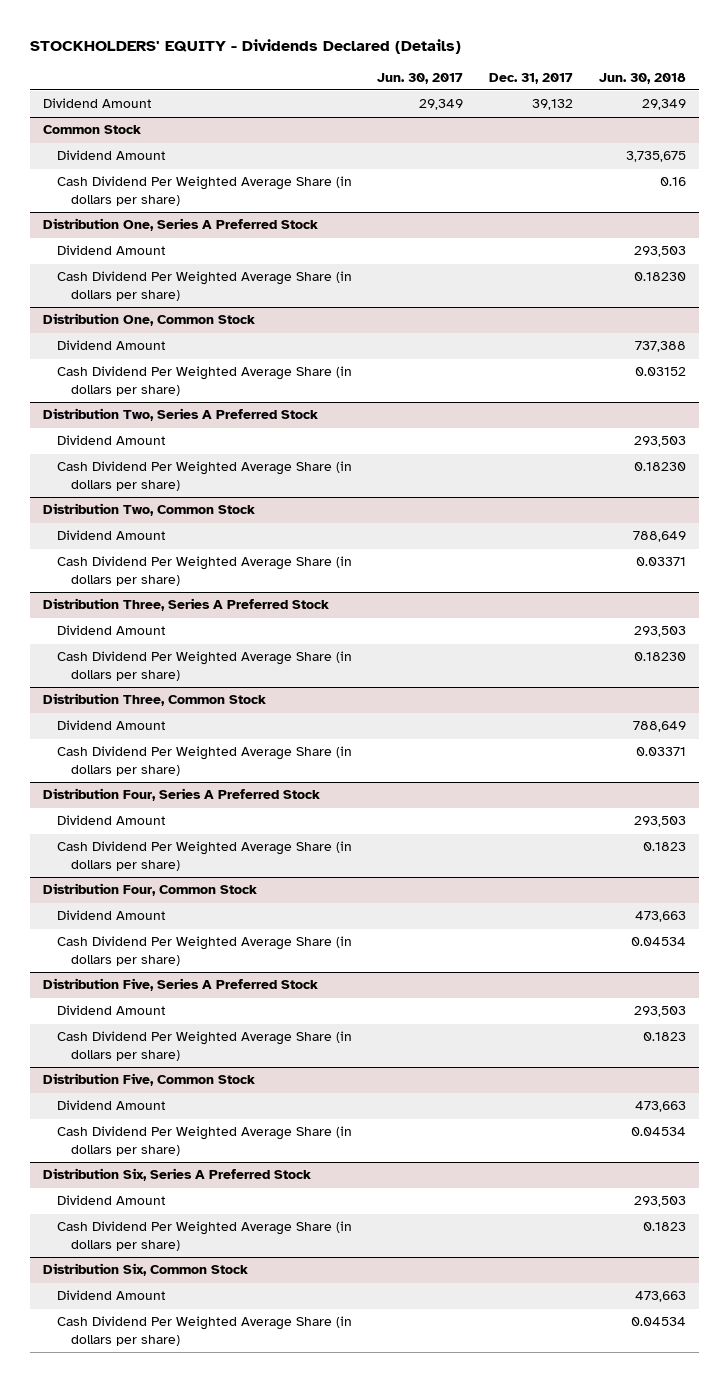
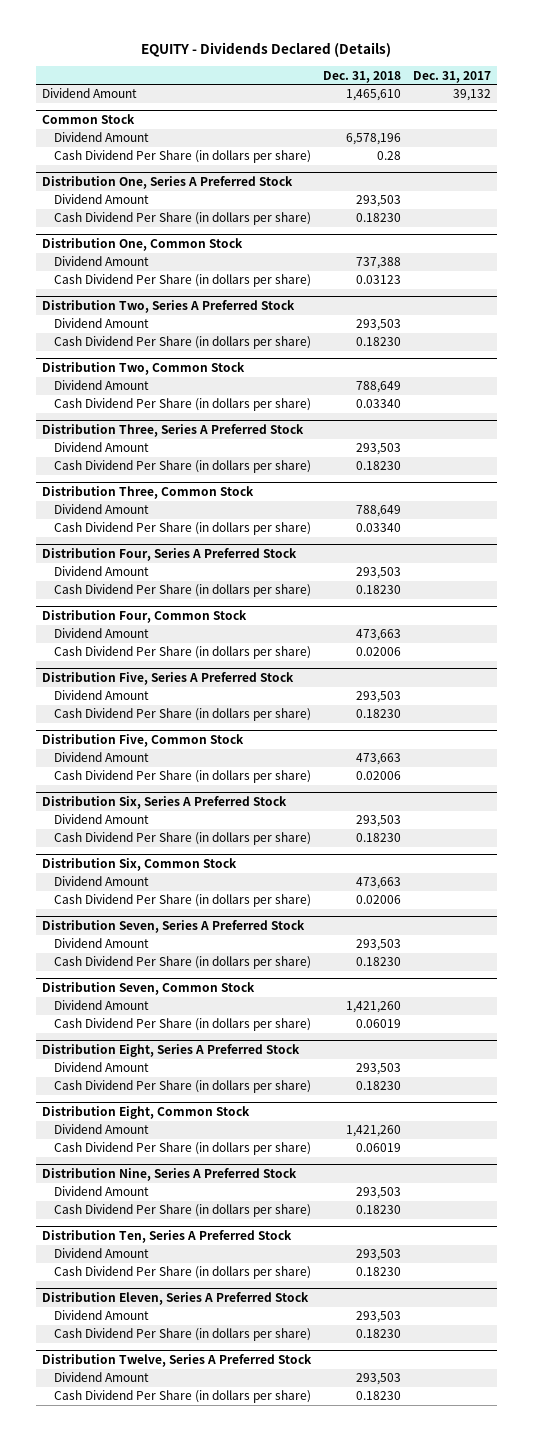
[29,38,461,54] STOCKHOLDERS' EQUITY - Dividends Declared (Details) -> [141,42,392,58] EQUITY - Dividends Declared (Details)
[377,72,464,84] Jun. 30, 2017 -> none
[598,72,686,84] Jun. 30, 2018 -> none
none -> [322,70,401,83] Dec. 31, 2018
[56,176,352,207] Cash Dividend Per Weighted Average Share (in dollars per share) -> [54,150,312,164] Cash Dividend Per Share (in dollars per share)
[56,271,352,302] Cash Dividend Per Weighted Average Share (in dollars per share) -> [54,212,312,226] Cash Dividend Per Share (in dollars per share)
[56,366,352,397] Cash Dividend Per Weighted Average Share (in dollars per share) -> [54,274,312,288] Cash Dividend Per Share (in dollars per share)
[56,461,352,492] Cash Dividend Per Weighted Average Share (in dollars per share) -> [54,336,312,350] Cash Dividend Per Share (in dollars per share)
[56,556,352,587] Cash Dividend Per Weighted Average Share (in dollars per share) -> [54,398,312,412] Cash Dividend Per Share (in dollars per share)
[56,651,352,682] Cash Dividend Per Weighted Average Share (in dollars per share) -> [54,460,312,474] Cash Dividend Per Share (in dollars per share)
[56,746,352,777] Cash Dividend Per Weighted Average Share (in dollars per share) -> [54,522,312,536] Cash Dividend Per Share (in dollars per share)
[56,841,352,872] Cash Dividend Per Weighted Average Share (in dollars per share) -> [54,584,312,598] Cash Dividend Per Share (in dollars per share)
[56,936,352,967] Cash Dividend Per Weighted Average Share (in dollars per share) -> [54,646,312,660] Cash Dividend Per Share (in dollars per share)
[56,1031,352,1062] Cash Dividend Per Weighted Average Share (in dollars per share) -> [54,708,312,722] Cash Dividend Per Share (in dollars per share)
[56,1126,352,1157] Cash Dividend Per Weighted Average Share (in dollars per share) -> [54,770,312,784] Cash Dividend Per Share (in dollars per share)
[56,1221,352,1252] Cash Dividend Per Weighted Average Share (in dollars per share) -> [54,832,312,846] Cash Dividend Per Share (in dollars per share)
[56,1316,352,1347] Cash Dividend Per Weighted Average Share (in dollars per share) -> [54,894,312,908] Cash Dividend Per Share (in dollars per share)
none -> [41,919,305,933] Distribution Seven, Series A Preferred Stock
none -> [54,938,150,949] Dividend Amount
none -> [54,956,312,970] Cash Dividend Per Share (in dollars per share)
none -> [41,981,255,995] Distribution Seven, Common Stock
none -> [54,1000,150,1011] Dividend Amount
none -> [54,1018,312,1032] Cash Dividend Per Share (in dollars per share)
none -> [41,1043,300,1057] Distribution Eight, Series A Preferred Stock
none -> [54,1062,150,1073] Dividend Amount
none -> [54,1080,312,1094] Cash Dividend Per Share (in dollars per share)
none -> [41,1105,250,1119] Distribution Eight, Common Stock
none -> [54,1124,150,1135] Dividend Amount
none -> [54,1142,312,1156] Cash Dividend Per Share (in dollars per share)
none -> [41,1167,297,1181] Distribution Nine, Series A Preferred Stock
none -> [54,1186,150,1197] Dividend Amount
none -> [54,1204,312,1218] Cash Dividend Per Share (in dollars per share)
none -> [41,1229,292,1243] Distribution Ten, Series A Preferred Stock
none -> [54,1248,150,1259] Dividend Amount
none -> [54,1266,312,1280] Cash Dividend Per Share (in dollars per share)
none -> [41,1291,309,1305] Distribution Eleven, Series A Preferred Stock
none -> [54,1310,150,1321] Dividend Amount
none -> [54,1328,312,1342] Cash Dividend Per Share (in dollars per share)
none -> [41,1353,312,1367] Distribution Twelve, Series A Preferred Stock
none -> [54,1372,150,1383] Dividend Amount
none -> [54,1390,312,1404] Cash Dividend Per Share (in dollars per share)

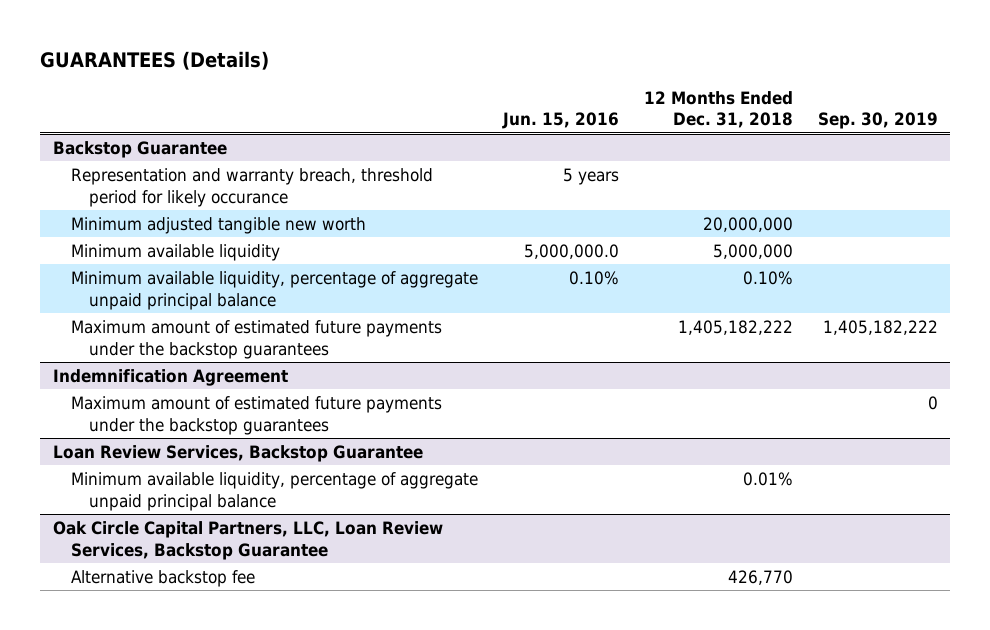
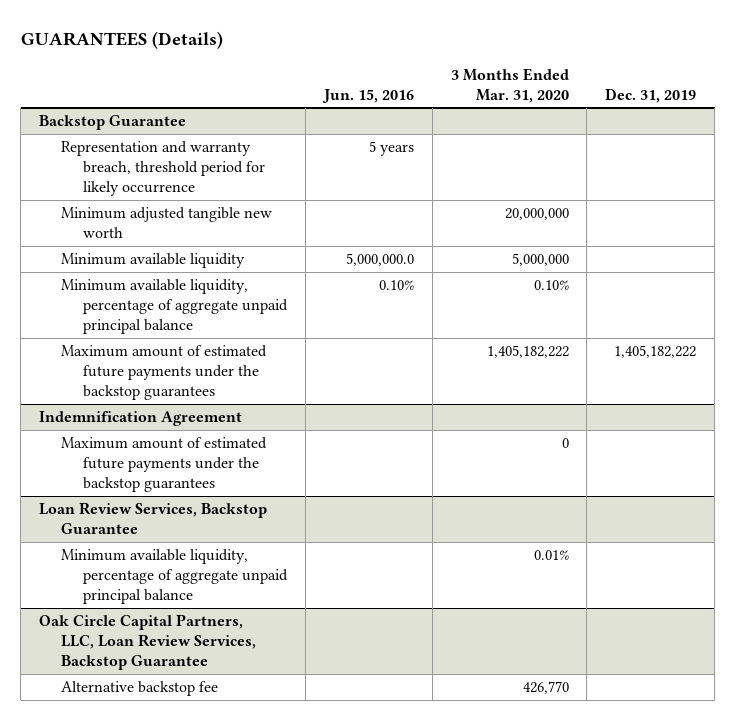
[643,90,793,129] 12 Months Ended Dec. 31, 2018 -> none
[817,112,938,130] Sep. 30, 2019 -> none
none -> [450,67,569,103] 3 Months Ended Mar. 31, 2020
none -> [605,87,697,103] Dec. 31, 2019
[70,167,433,207] Representation and warranty breach, threshold period for likely occurance -> [61,141,266,197] Representation and warranty breach, threshold period for likely occurrence

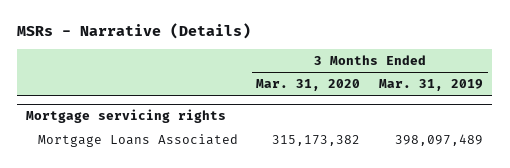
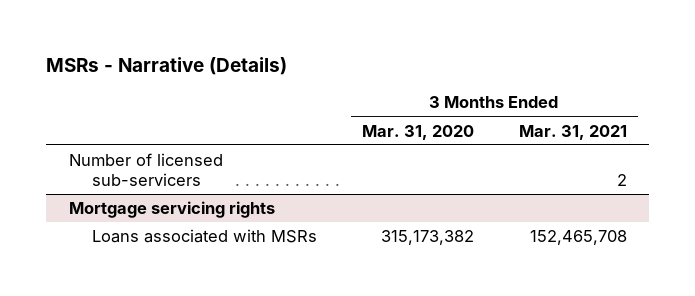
[379,79,484,92] Mar. 31, 2019 -> none
none -> [518,124,627,140] Mar. 31, 2021
none -> [68,153,223,187] Number of licensed sub-servicers
[37,134,238,148] Mortgage Loans Associated -> [92,229,318,244] Loans associated with MSRs

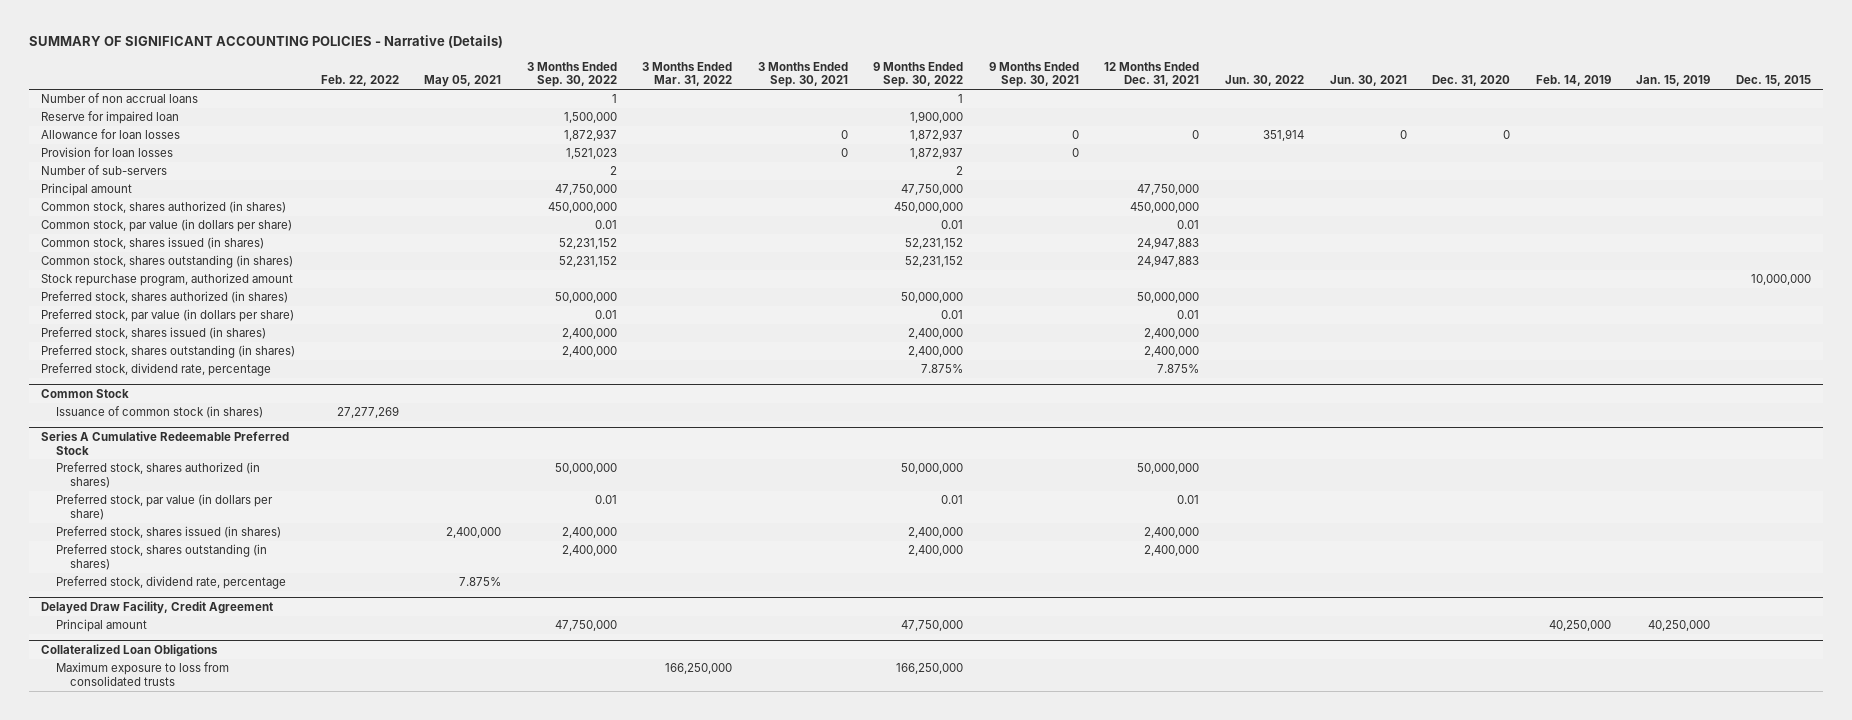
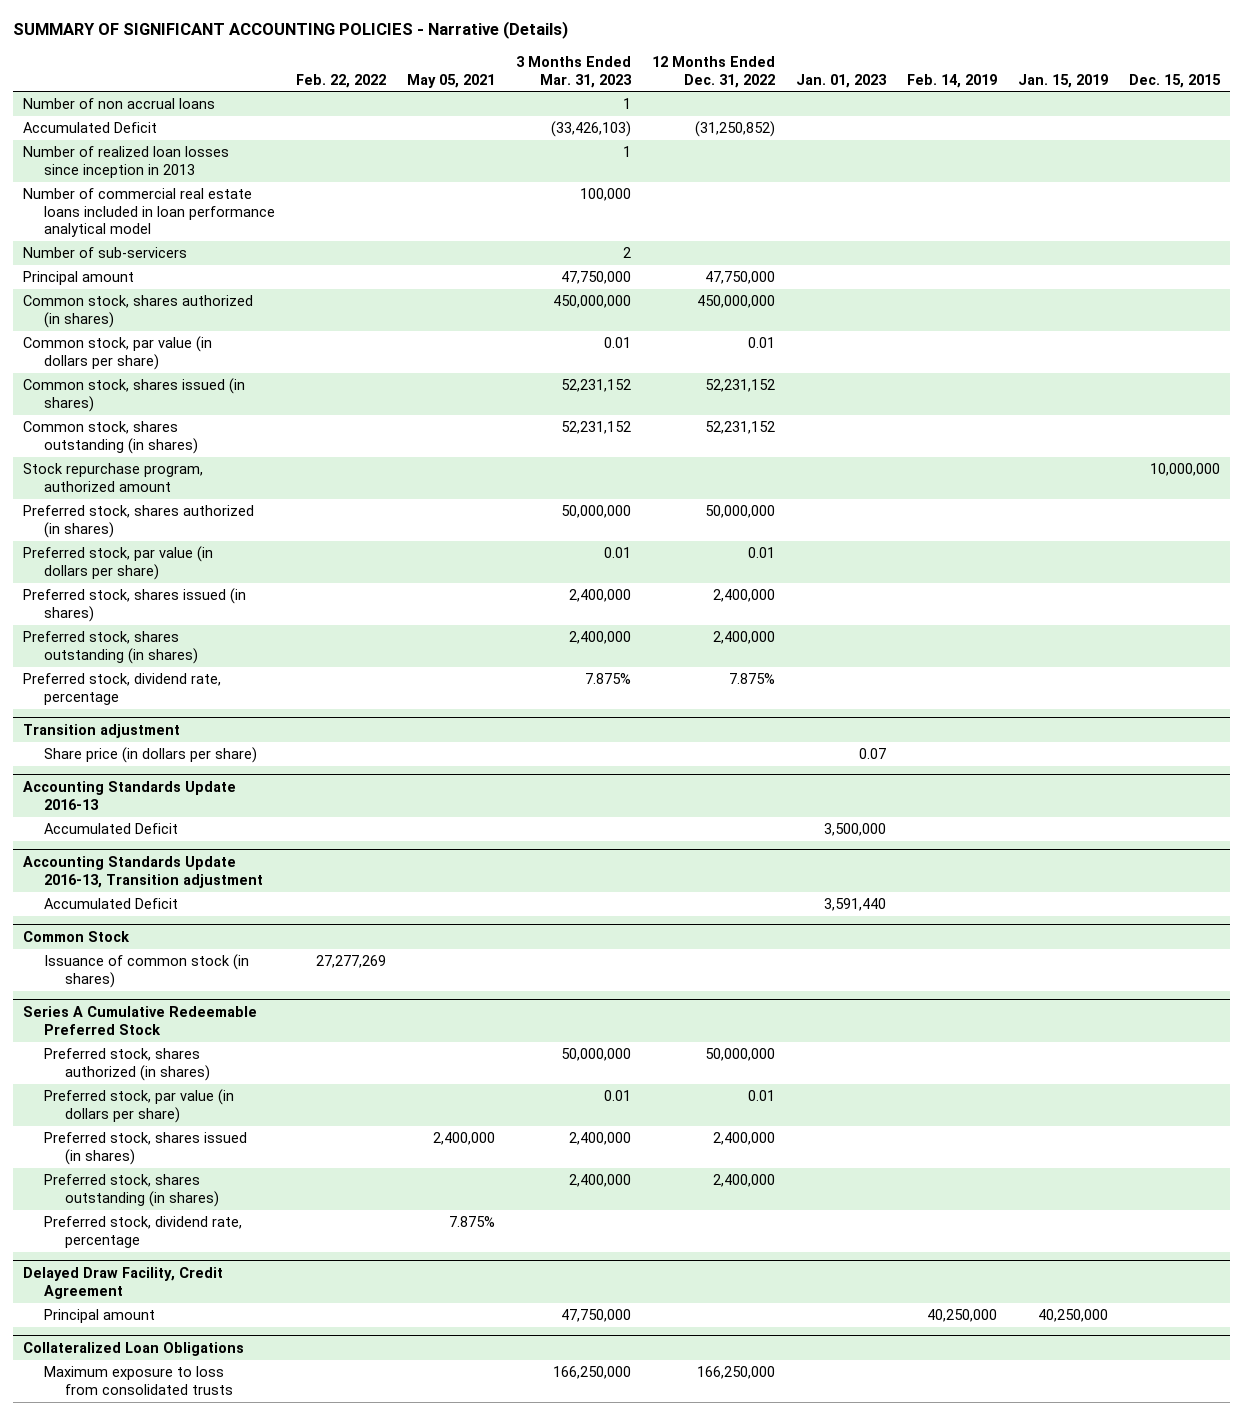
[526,61,617,88] 3 Months Ended Sep. 30, 2022 -> none
[642,61,733,87] 3 Months Ended Mar. 31, 2022 -> none
[757,61,848,88] 3 Months Ended Sep. 30, 2021 -> none
[873,61,964,88] 9 Months Ended Sep. 30, 2022 -> none
[988,61,1079,88] 9 Months Ended Sep. 30, 2021 -> none
[1104,61,1200,87] 12 Months Ended Dec. 31, 2021 -> none
[1224,75,1304,87] Jun. 30, 2022 -> none
[1329,75,1407,87] Jun. 30, 2021 -> none
[1432,75,1511,87] Dec. 31, 2020 -> none
none -> [515,55,632,88] 3 Months Ended Mar. 31, 2023
none -> [651,55,775,88] 12 Months Ended Dec. 31, 2022
none -> [795,73,887,88] Jan. 01, 2023
[41,111,180,125] Reserve for impaired loan -> none
[41,129,181,140] Allowance for loan losses -> none
[41,147,174,158] Provision for loan losses -> none
none -> [23,122,158,134] Accumulated Deficit
none -> [23,146,230,178] Number of realized loan losses since inception in 2013
none -> [23,188,276,238] Number of commercial real estate loans included in loan performance analytical model
[41,165,168,176] Number of sub-servers -> [23,247,188,259] Number of sub-servicers
none -> [23,724,181,739] Transition adjustment
none -> [44,747,258,764] Share price (in dollars per share)
none -> [23,781,237,810] Accounting Standards Update 2016-13
none -> [44,823,179,835] Accumulated Deficit
none -> [23,856,264,888] Accounting Standards Update 2016-13, Transition adjustment
none -> [44,898,179,910] Accumulated Deficit

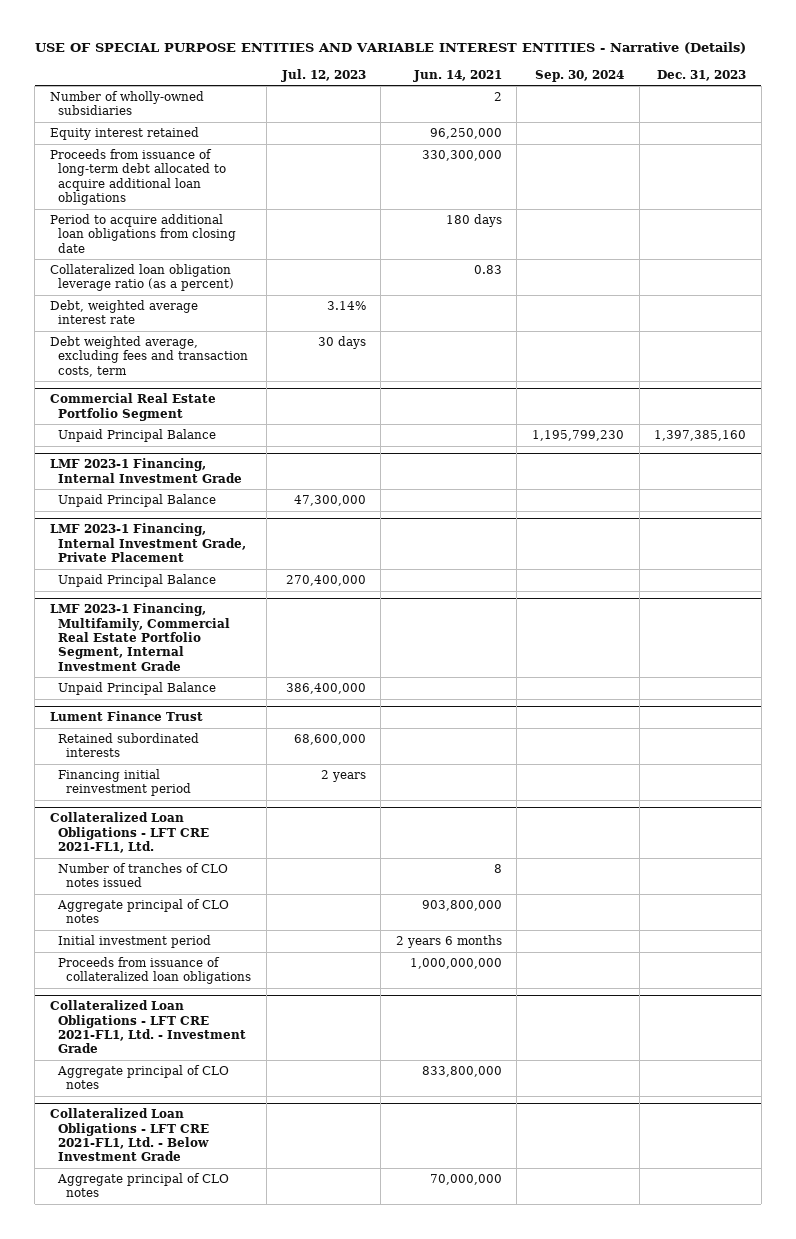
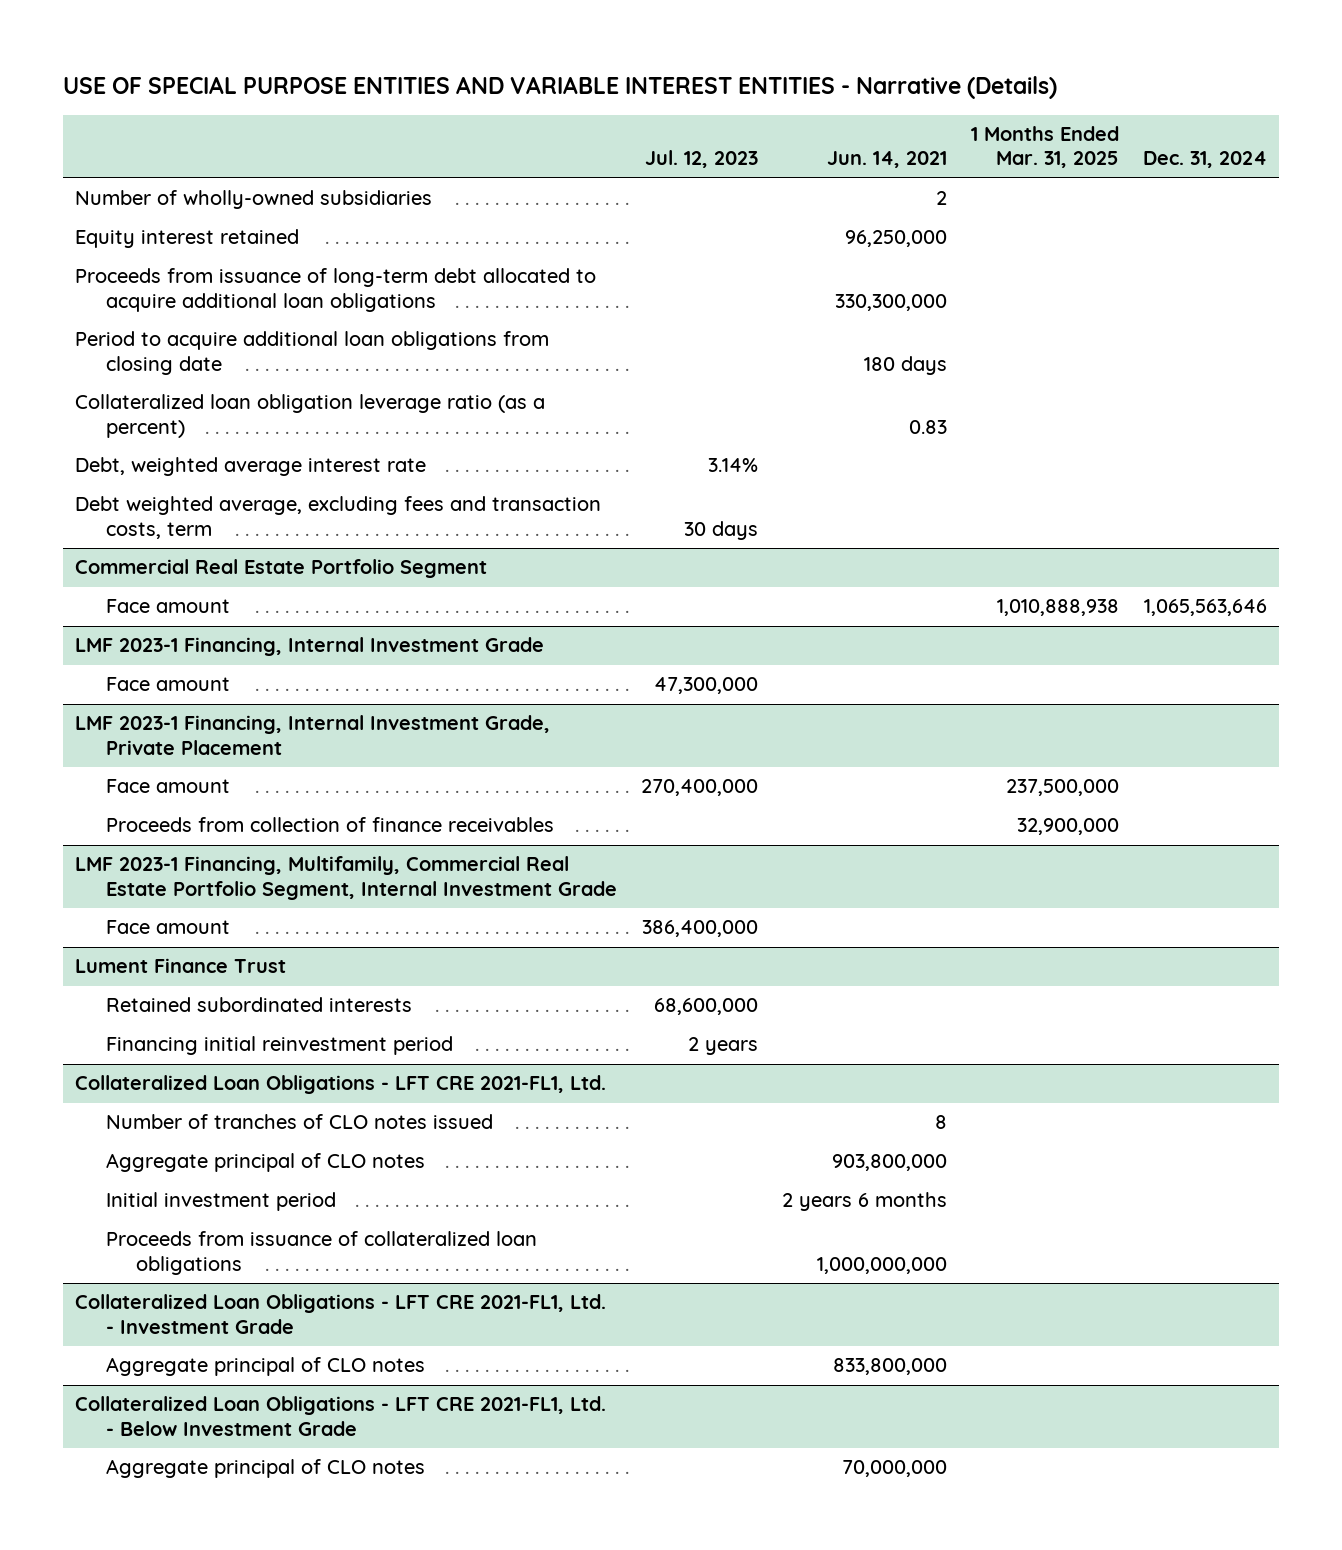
[535,69,625,82] Sep. 30, 2024 -> none
[657,69,747,81] Dec. 31, 2023 -> none
none -> [970,126,1119,169] 1 Months Ended Mar. 31, 2025
none -> [1143,151,1268,169] Dec. 31, 2024
[58,428,217,442] Unpaid Principal Balance -> [105,599,230,614] Face amount
[58,493,217,507] Unpaid Principal Balance -> [105,677,230,692] Face amount
[58,573,217,587] Unpaid Principal Balance -> [105,779,230,794] Face amount
none -> [105,817,554,833] Proceeds from collection of finance receivables
[58,681,217,695] Unpaid Principal Balance -> [105,920,230,935] Face amount

